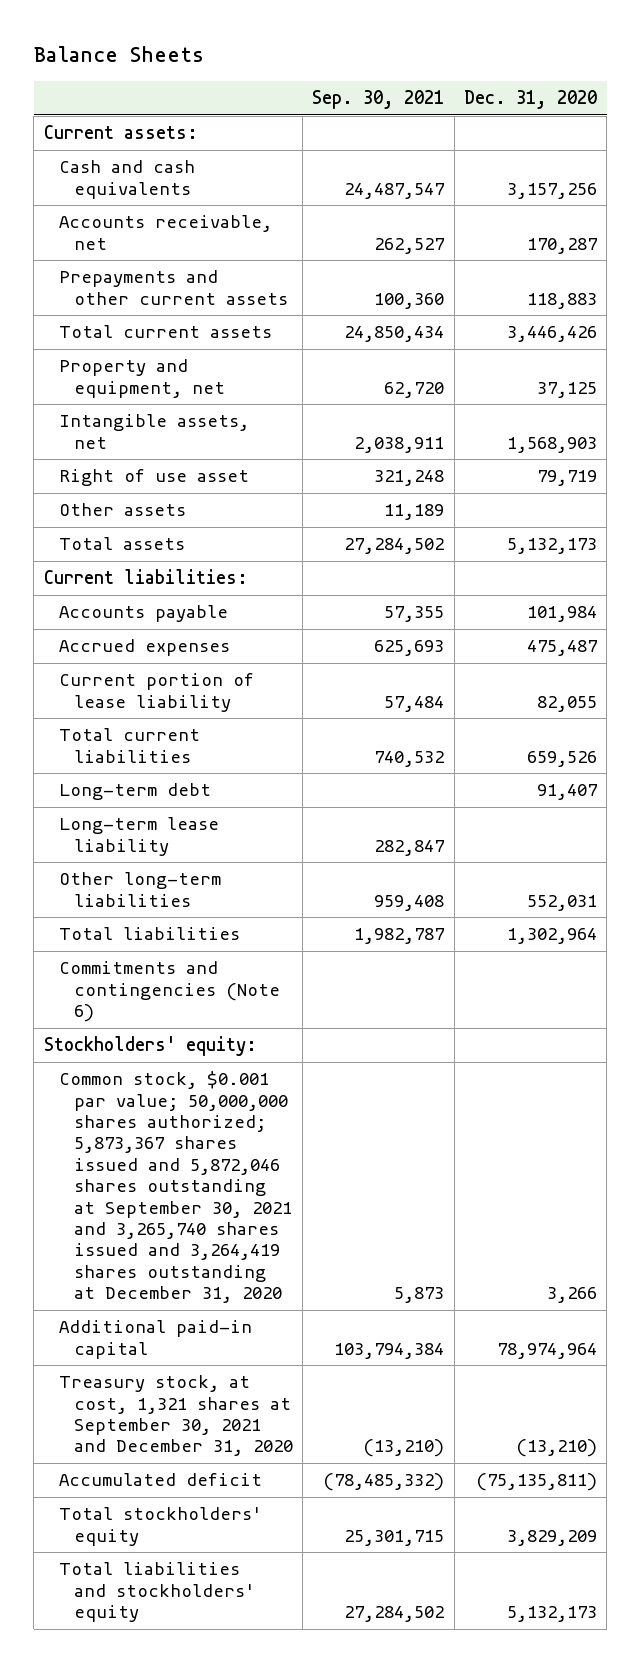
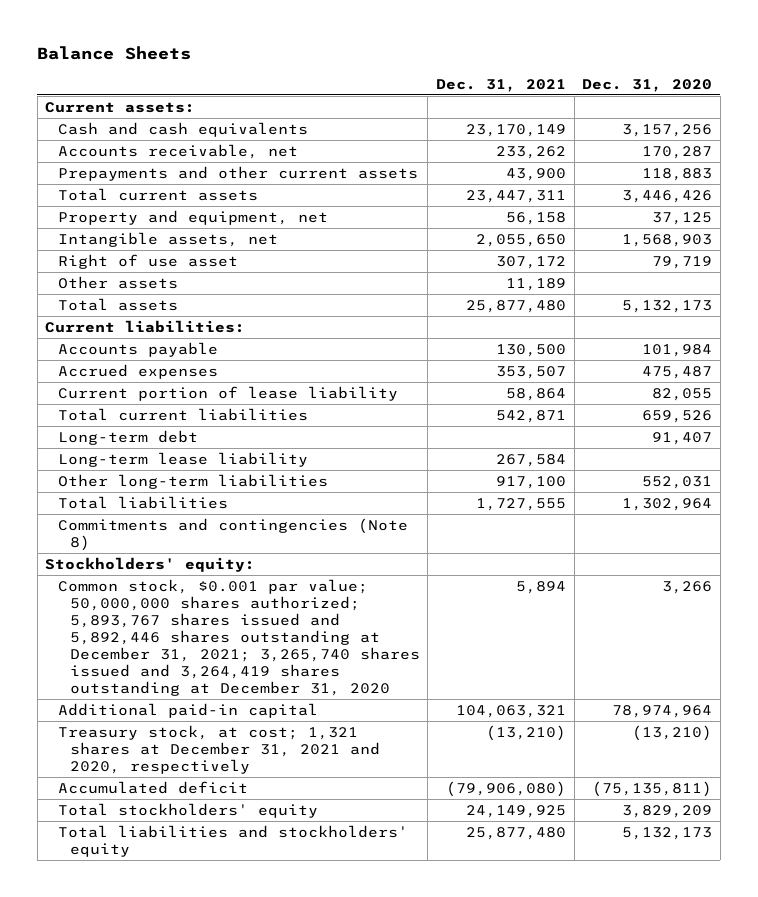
[312,89,445,109] Sep. 30, 2021 -> none
none -> [436,78,567,92] Dec. 31, 2021
[58,961,280,1023] Commitments and contingencies (Note 6) -> [57,517,408,551] Commitments and contingencies (Note 8)
[58,1071,292,1303] Common stock, $0.001 par value; 50,000,000 shares authorized; 5,873,367 shares issued and 5,872,046 shares outstanding at September 30, 2021 and 3,265,740 shares issued and 3,264,419 shares outstanding at December 31, 2020 -> [57,578,420,697] Common stock, $0.001 par value; 50,000,000 shares authorized; 5,893,767 shares issued and 5,892,446 shares outstanding at December 31, 2021; 3,265,740 shares issued and 3,264,419 shares outstanding at December 31, 2020
[58,1375,293,1457] Treasury stock, at cost, 1,321 shares at September 30, 2021 and December 31, 2020 -> [57,724,380,774] Treasury stock, at cost; 1,321 shares at December 31, 2021 and 2020, respectively

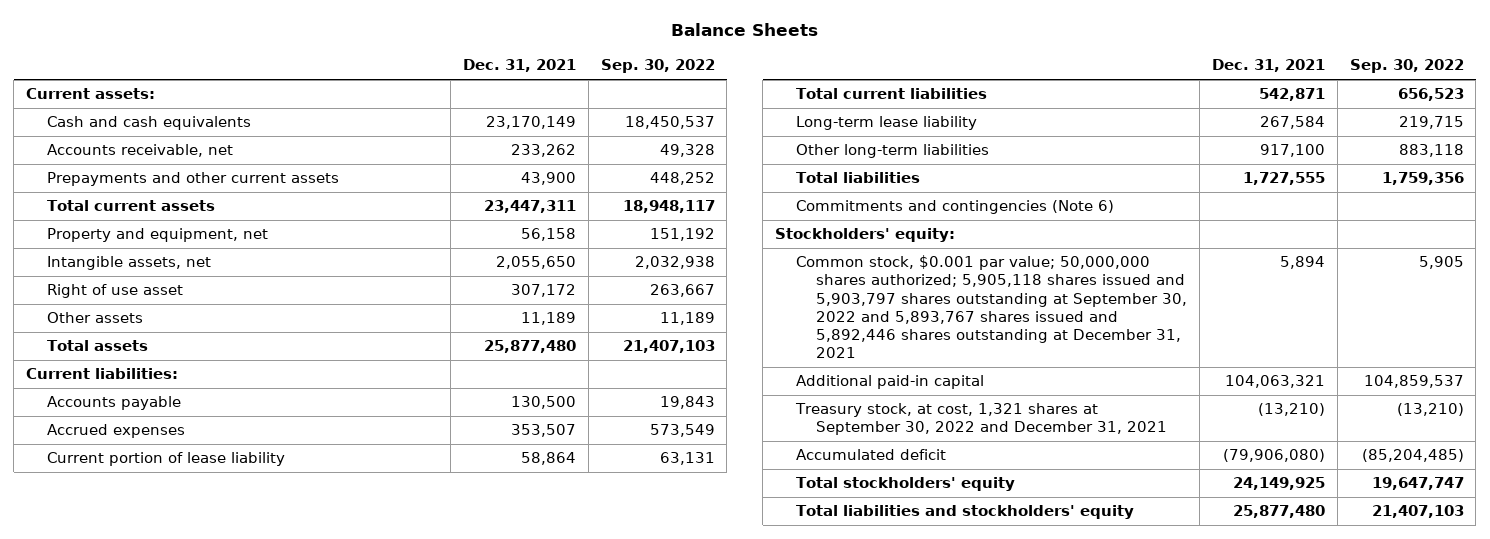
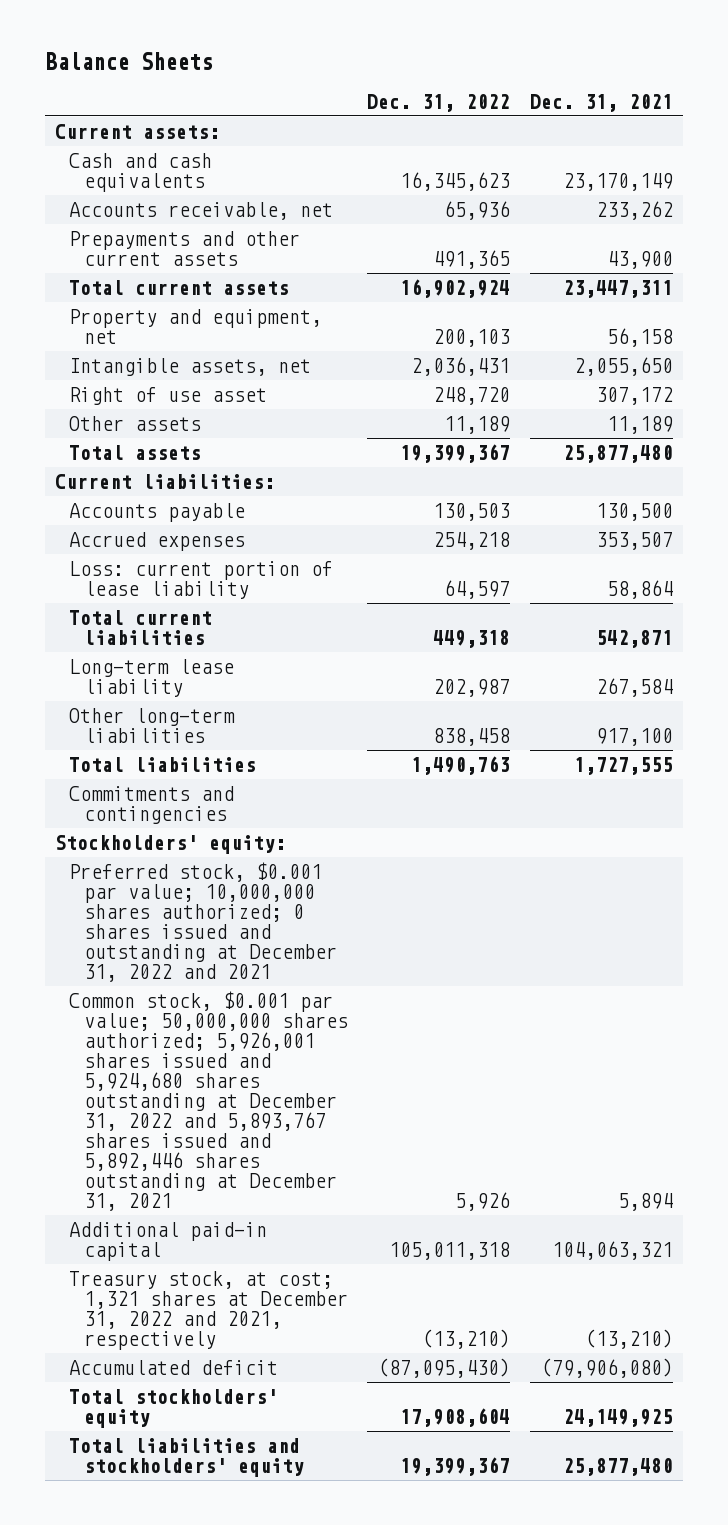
[600,59,715,74] Sep. 30, 2022 -> none
none -> [367,93,511,112] Dec. 31, 2022
[46,452,285,467] Current portion of lease liability -> [69,560,334,600] Loss: current portion of lease liability
[795,200,1114,215] Commitments and contingencies (Note 6) -> [69,785,235,825] Commitments and contingencies
none -> [69,861,337,983] Preferred stock, $0.001 par value; 10,000,000 shares authorized; 0 shares issued and outstanding at December 31, 2022 and 2021
[795,255,1187,358] Common stock, $0.001 par value; 50,000,000 shares authorized; 5,905,118 shares issued and 5,903,797 shares outstanding at September 30, 2022 and 5,893,767 shares issued and 5,892,446 shares outstanding at December 31, 2021 -> [69,990,348,1212] Common stock, $0.001 par value; 50,000,000 shares authorized; 5,926,001 shares issued and 5,924,680 shares outstanding at December 31, 2022 and 5,893,767 shares issued and 5,892,446 shares outstanding at December 31, 2021
[794,403,1167,436] Treasury stock, at cost, 1,321 shares at September 30, 2022 and December 31, 2021 -> [69,1270,348,1351] Treasury stock, at cost; 1,321 shares at December 31, 2022 and 2021, respectively

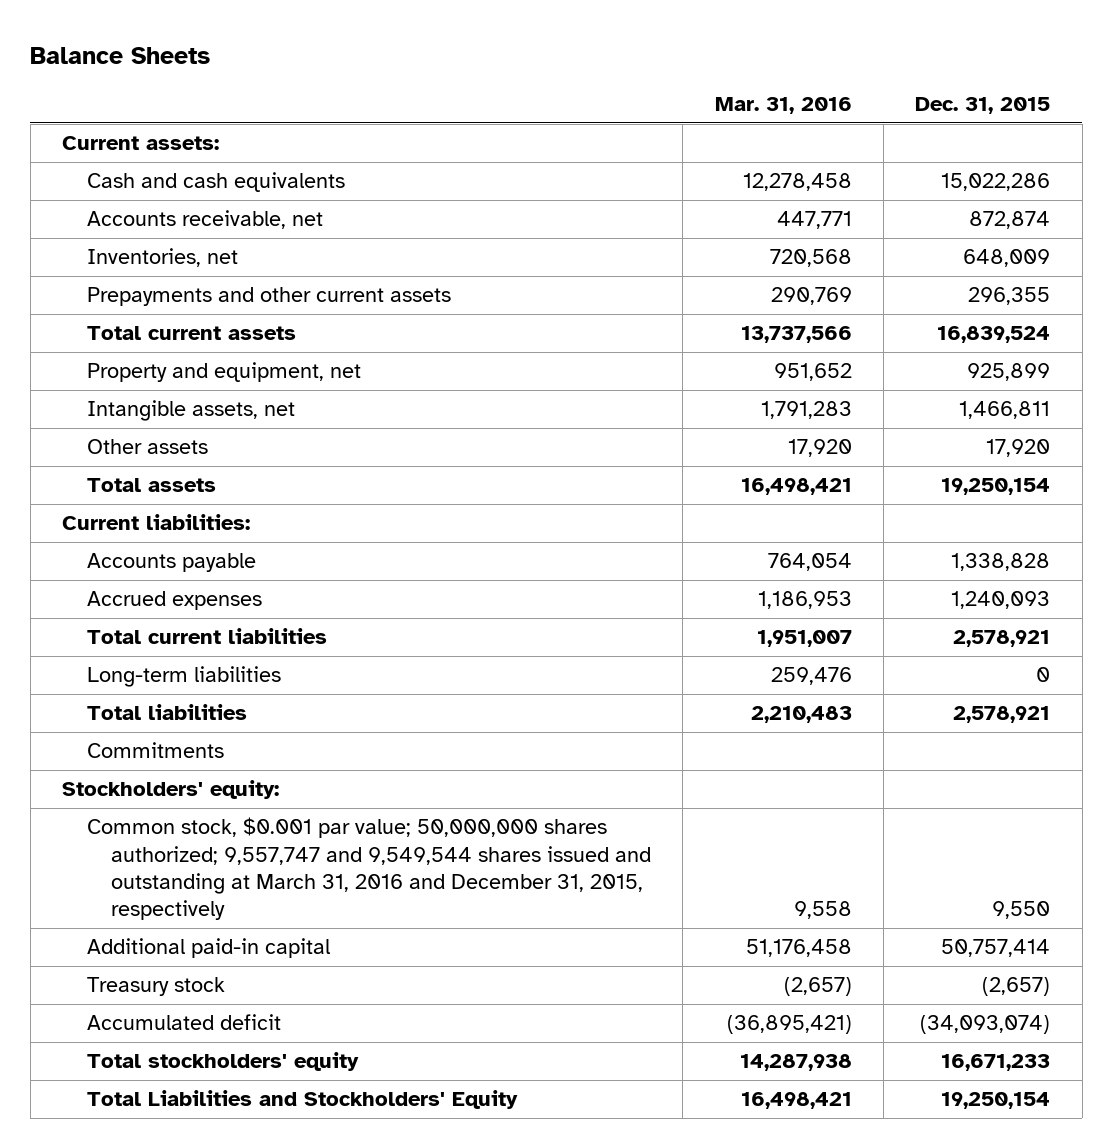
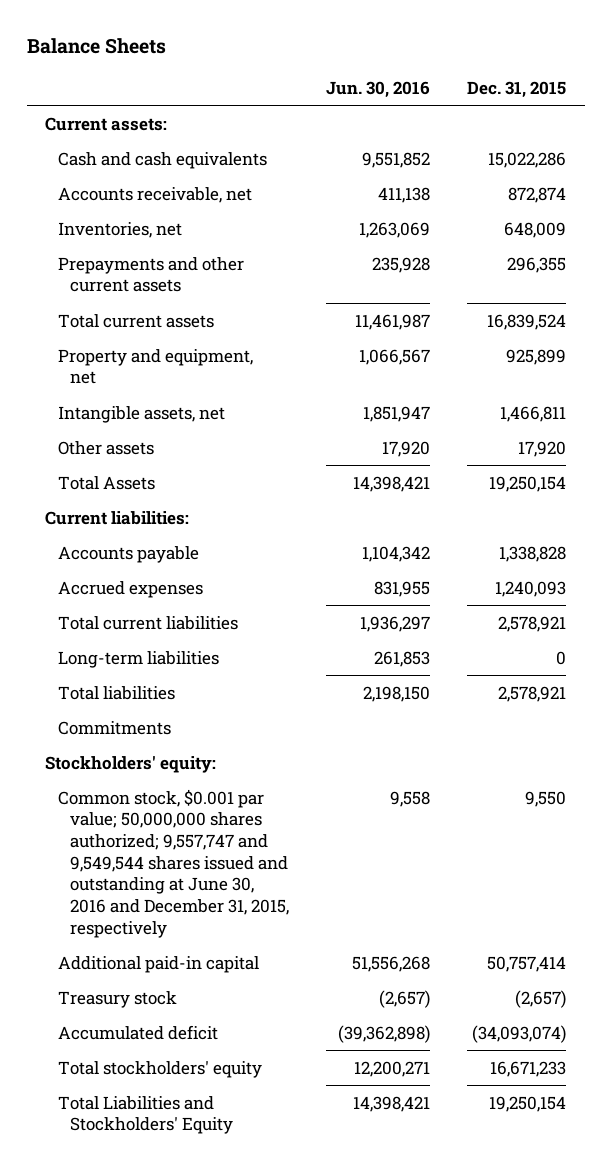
[714,97,852,115] Mar. 31, 2016 -> none
none -> [326,80,431,98] Jun. 30, 2016
[86,478,216,493] Total assets -> [57,475,155,490] Total Assets
[86,817,651,921] Common stock, $0.001 par value; 50,000,000 shares authorized; 9,557,747 and 9,549,544 shares issued and outstanding at March 31, 2016 and December 31, 2015, respectively -> [57,788,290,938] Common stock, $0.001 par value; 50,000,000 shares authorized; 9,557,747 and 9,549,544 shares issued and outstanding at June 30, 2016 and December 31, 2015, respectively

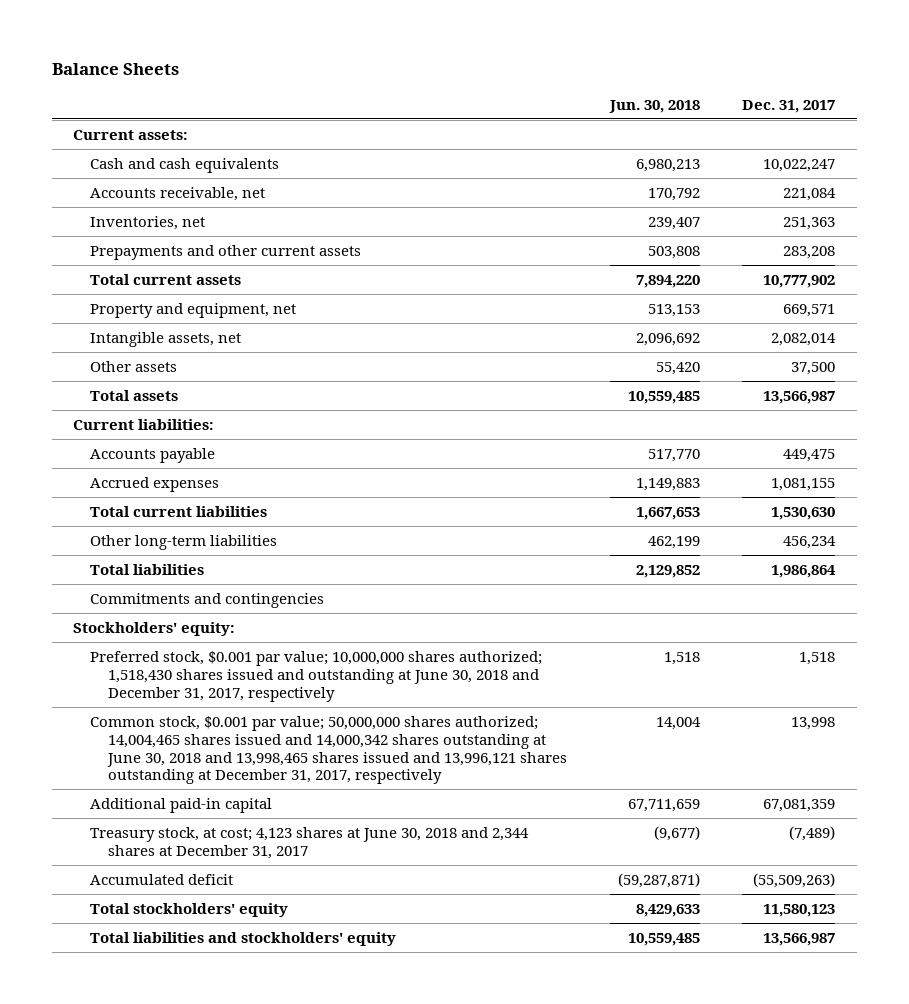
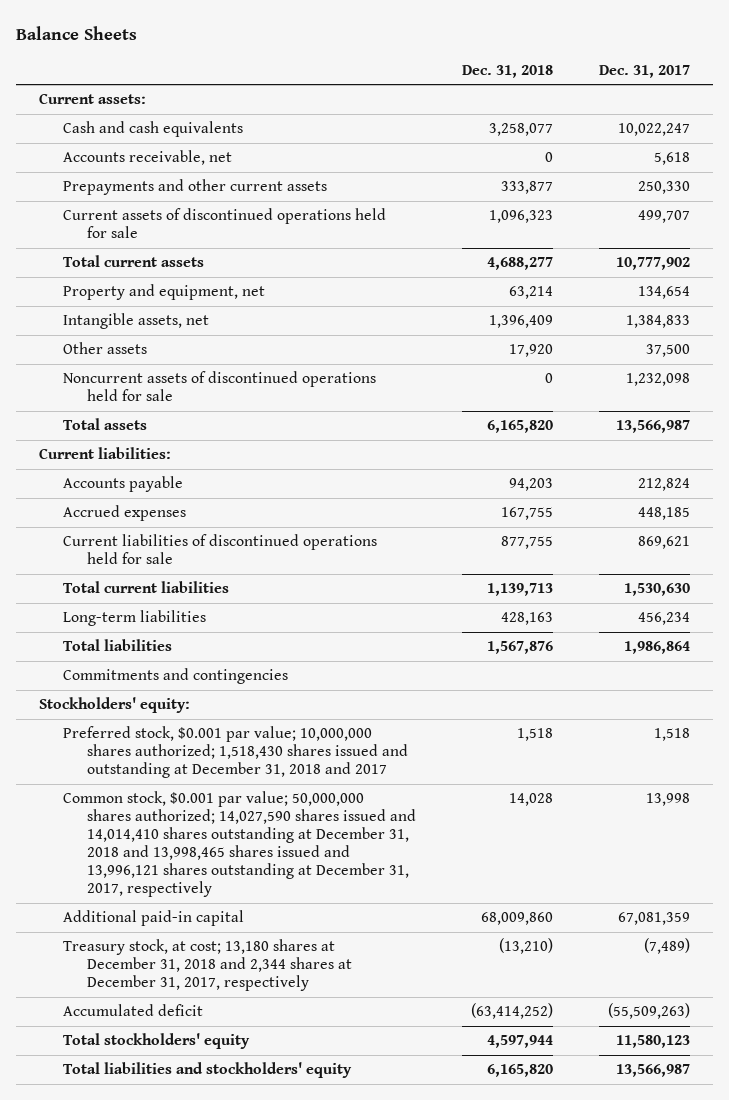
[608,99,700,113] Jun. 30, 2018 -> none
none -> [461,64,553,78] Dec. 31, 2018
[90,215,206,230] Inventories, net -> none
[783,187,837,201] 221,084 -> [653,152,690,166] 5,618
[783,245,836,259] 283,208 -> [637,181,690,195] 250,330
none -> [63,208,387,239] Current assets of discontinued operations held for sale
[783,303,836,317] 669,571 -> [637,286,690,300] 134,654
[771,332,837,346] 2,082,014 -> [625,315,690,329] 1,384,833
none -> [63,371,377,402] Noncurrent assets of discontinued operations held for sale
[783,448,836,462] 449,475 -> [637,478,690,492] 212,824
[771,477,836,491] 1,081,155 -> [637,507,690,521] 448,185
none -> [63,534,378,565] Current liabilities of discontinued operations held for sale
[90,534,278,550] Other long-term liabilities -> [63,610,207,627] Long-term liabilities
[90,650,543,702] Preferred stock, $0.001 par value; 10,000,000 shares authorized; 1,518,430 shares issued and outstanding at June 30, 2018 and December 31, 2017, respectively -> [63,726,408,779] Preferred stock, $0.001 par value; 10,000,000 shares authorized; 1,518,430 shares issued and outstanding at December 31, 2018 and 2017
[90,715,567,785] Common stock, $0.001 par value; 50,000,000 shares authorized; 14,004,465 shares issued and 14,000,342 shares outstanding at June 30, 2018 and 13,998,465 shares issued and 13,996,121 shares outstanding at December 31, 2017, respectively -> [63,791,416,898] Common stock, $0.001 par value; 50,000,000 shares authorized; 14,027,590 shares issued and 14,014,410 shares outstanding at December 31, 2018 and 13,998,465 shares issued and 13,996,121 shares outstanding at December 31, 2017, respectively
[90,826,530,859] Treasury stock, at cost; 4,123 shares at June 30, 2018 and 2,344 shares at December 31, 2017 -> [63,939,352,992] Treasury stock, at cost; 13,180 shares at December 31, 2018 and 2,344 shares at December 31, 2017, respectively

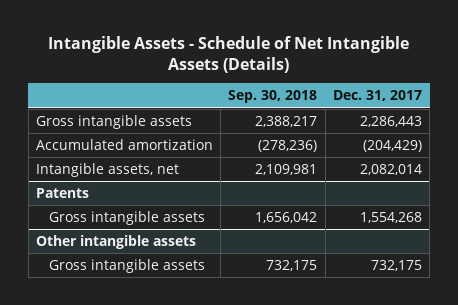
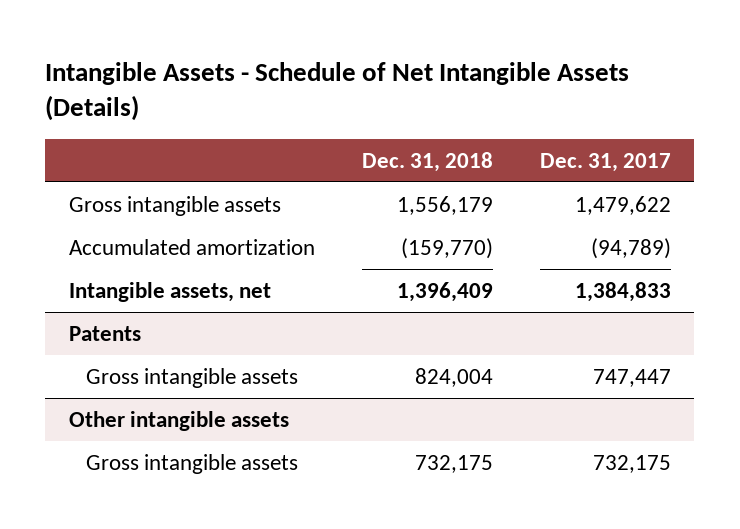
[228,90,318,104] Sep. 30, 2018 -> none
none -> [361,151,493,172] Dec. 31, 2018
[359,115,422,127] 2,286,443 -> [574,195,671,215] 1,479,622
[362,139,422,152] (204,429) -> [590,237,671,259] (94,789)
[359,163,422,175] 2,082,014 -> [574,281,671,302] 1,384,833
[359,211,422,223] 1,554,268 -> [592,368,671,387] 747,447

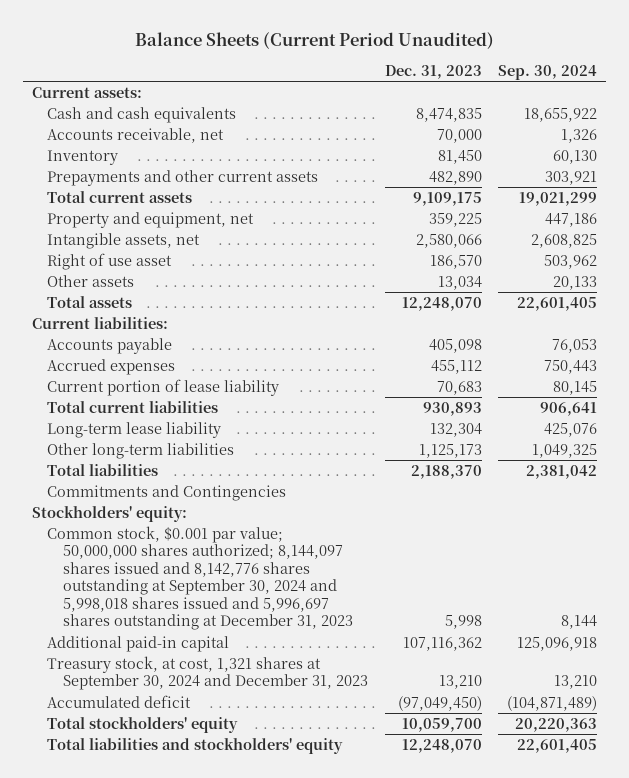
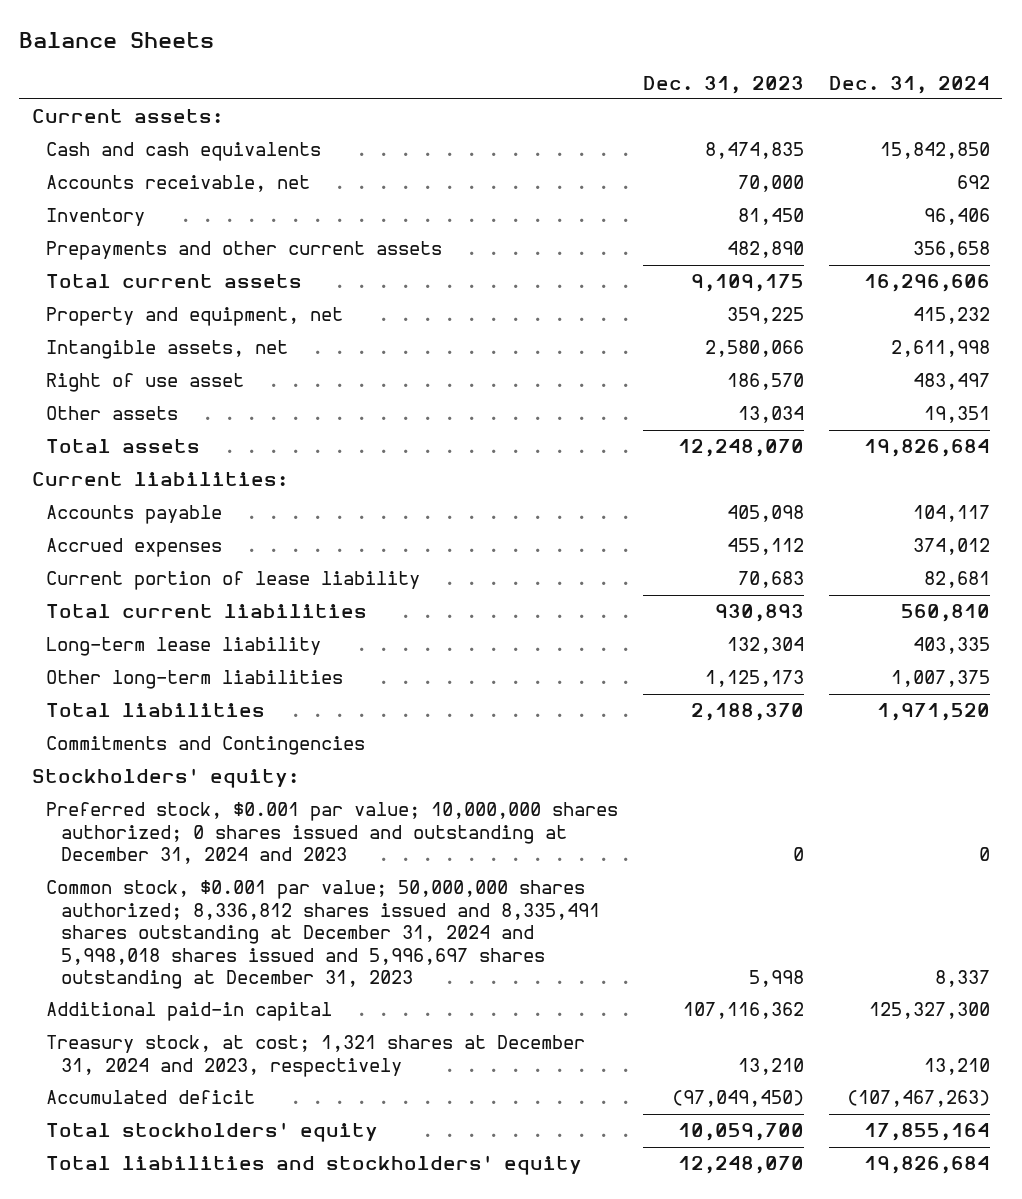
[134,31,494,49] Balance Sheets (Current Period Unaudited) -> [19,31,215,48] Balance Sheets
[498,64,598,80] Sep. 30, 2024 -> none
none -> [829,75,991,94] Dec. 31, 2024
none -> [46,802,619,865] Preferred stock, $0.001 par value; 10,000,000 shares authorized; 0 shares issued and outstanding at December 31, 2024 and 2023
[47,525,354,631] Common stock, $0.001 par value; 50,000,000 shares authorized; 8,144,097 shares issued and 8,142,776 shares outstanding at September 30, 2024 and 5,998,018 shares issued and 5,996,697 shares outstanding at December 31, 2023 -> [46,880,601,989] Common stock, $0.001 par value; 50,000,000 shares authorized; 8,336,812 shares issued and 8,335,491 shares outstanding at December 31, 2024 and 5,998,018 shares issued and 5,996,697 shares outstanding at December 31, 2023
[47,655,369,691] Treasury stock, at cost, 1,321 shares at September 30, 2024 and December 31, 2023 -> [46,1035,586,1077] Treasury stock, at cost; 1,321 shares at December 31, 2024 and 2023, respectively

